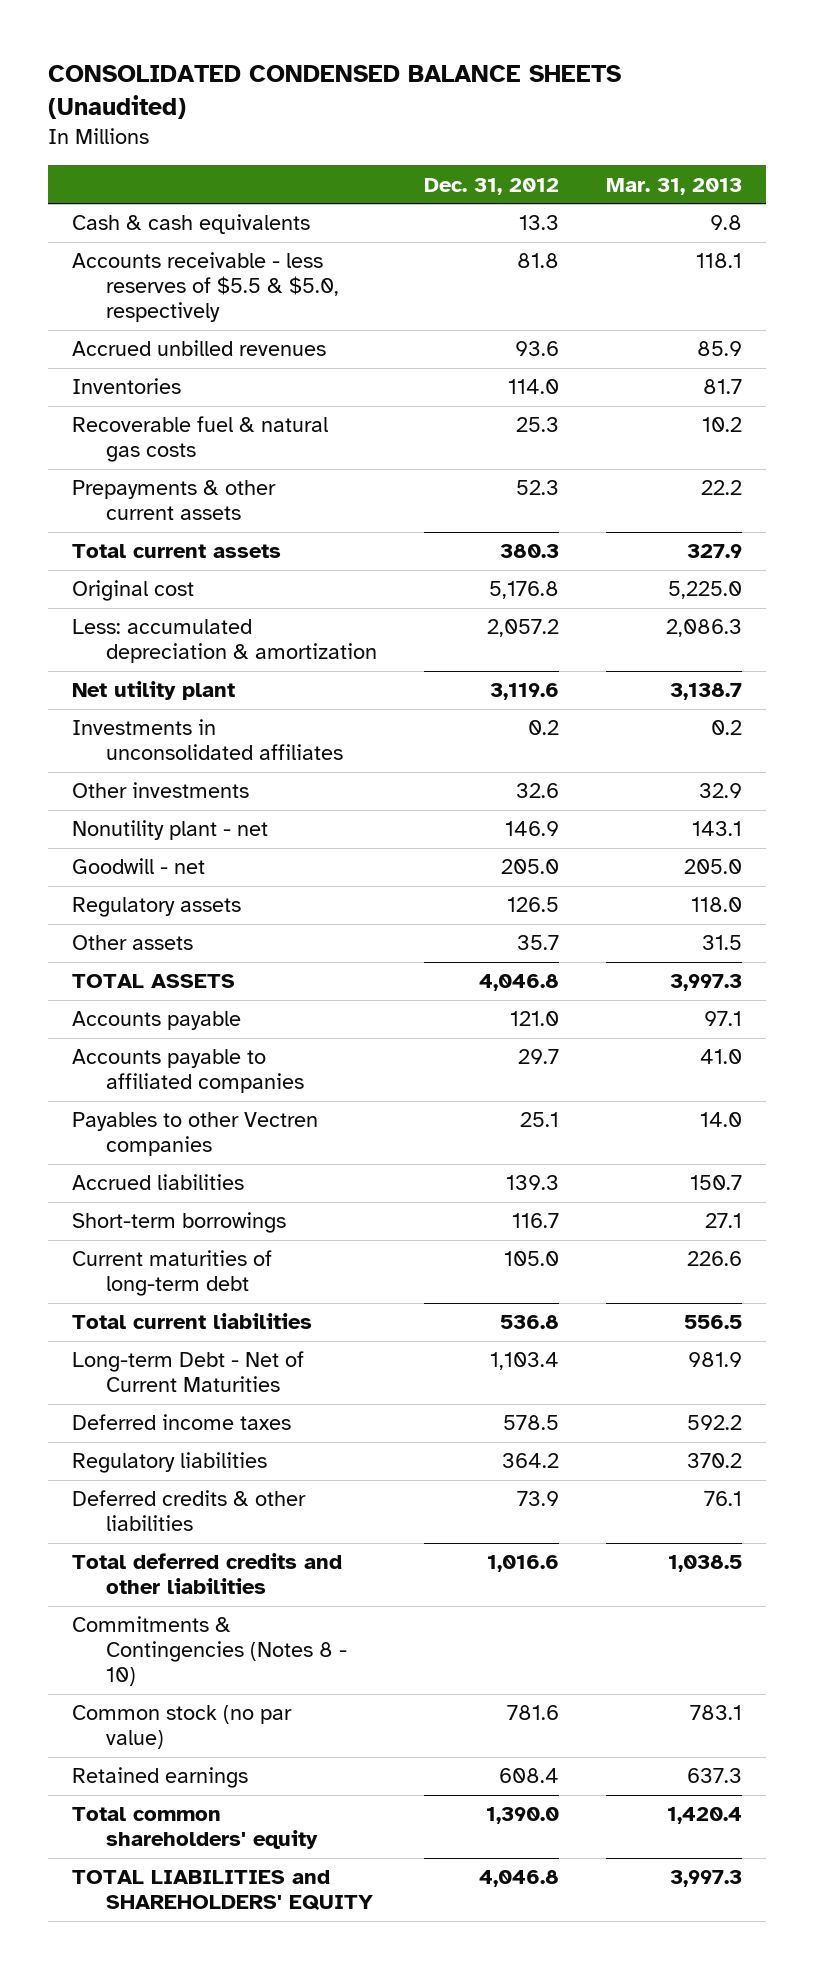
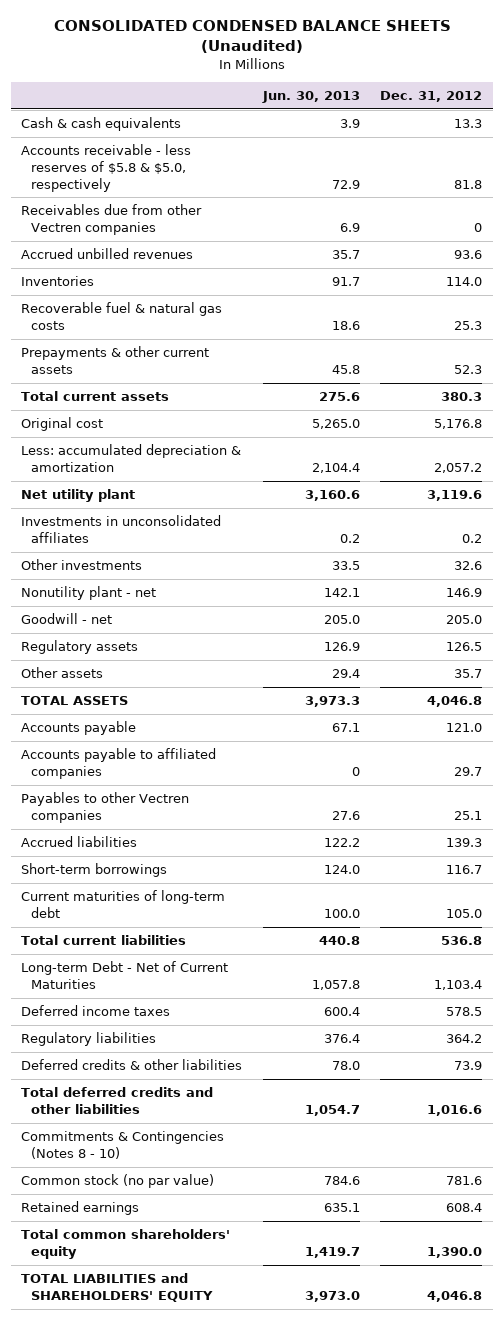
[605,177,742,195] Mar. 31, 2013 -> none
none -> [261,90,360,103] Jun. 30, 2013
[71,252,339,323] Accounts receivable - less reserves of $5.5 & $5.0, respectively -> [20,144,191,192] Accounts receivable - less reserves of $5.8 & $5.0, respectively
none -> [20,204,202,235] Receivables due from other Vectren companies

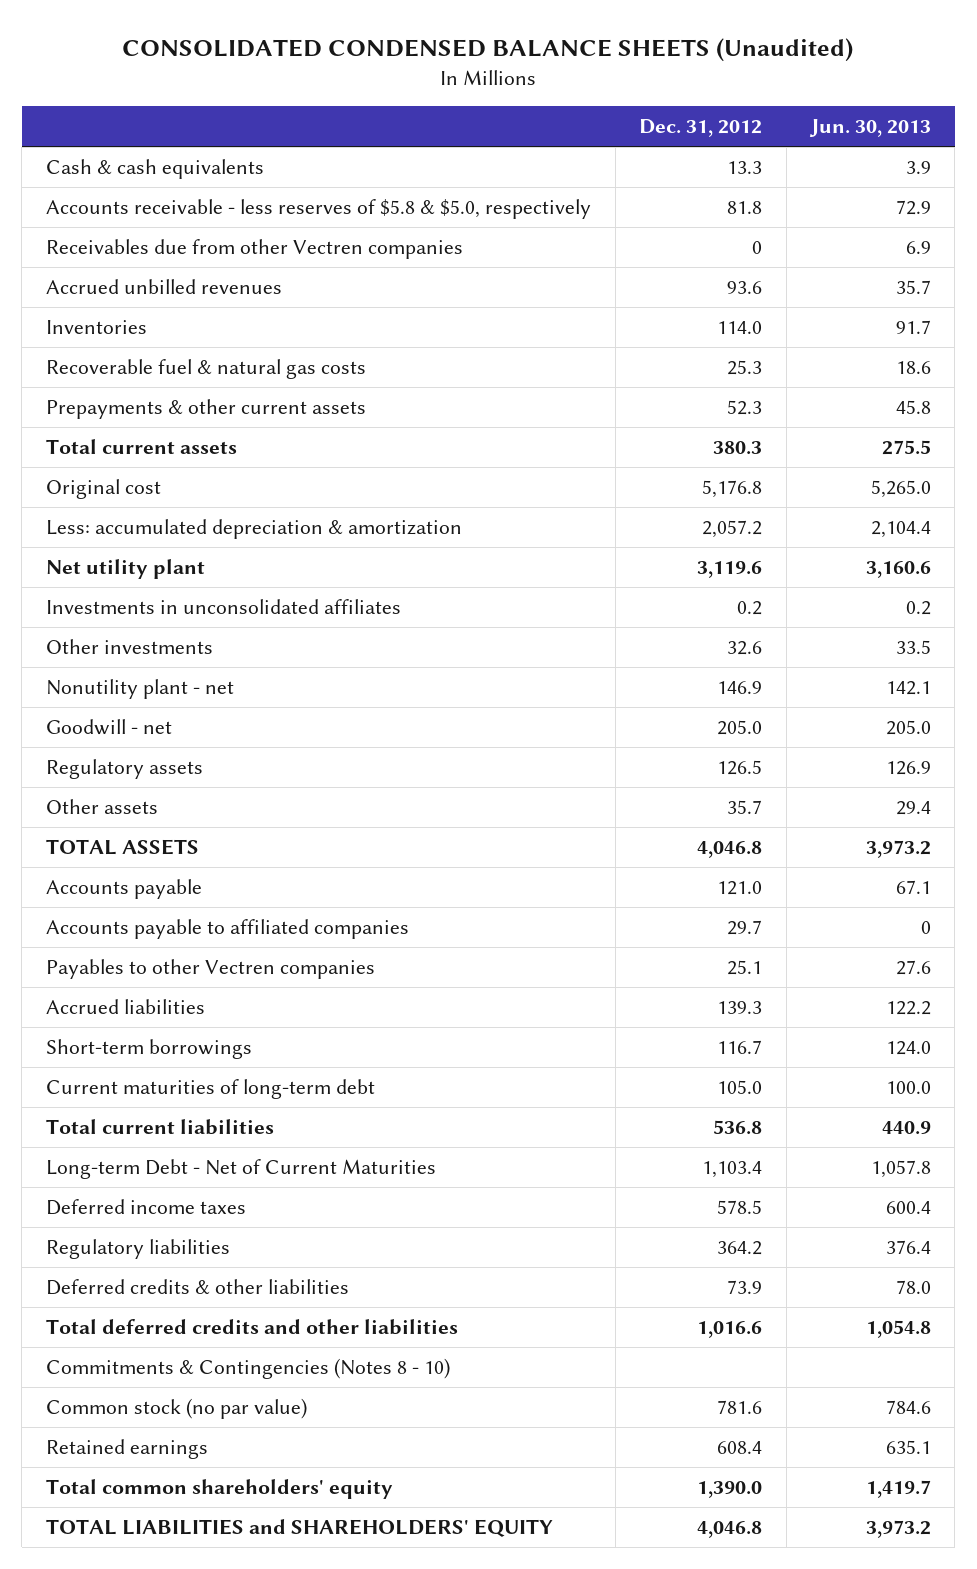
[318,392,360,402] 275.6 -> [881,439,931,455] 275.5
[304,696,360,708] 3,973.3 -> [865,839,931,858] 3,973.2
[318,936,360,946] 440.8 -> [881,1120,931,1135] 440.9
[304,1104,360,1116] 1,054.7 -> [865,1319,931,1338] 1,054.8
[304,1290,360,1302] 3,973.0 -> [865,1519,931,1538] 3,973.2

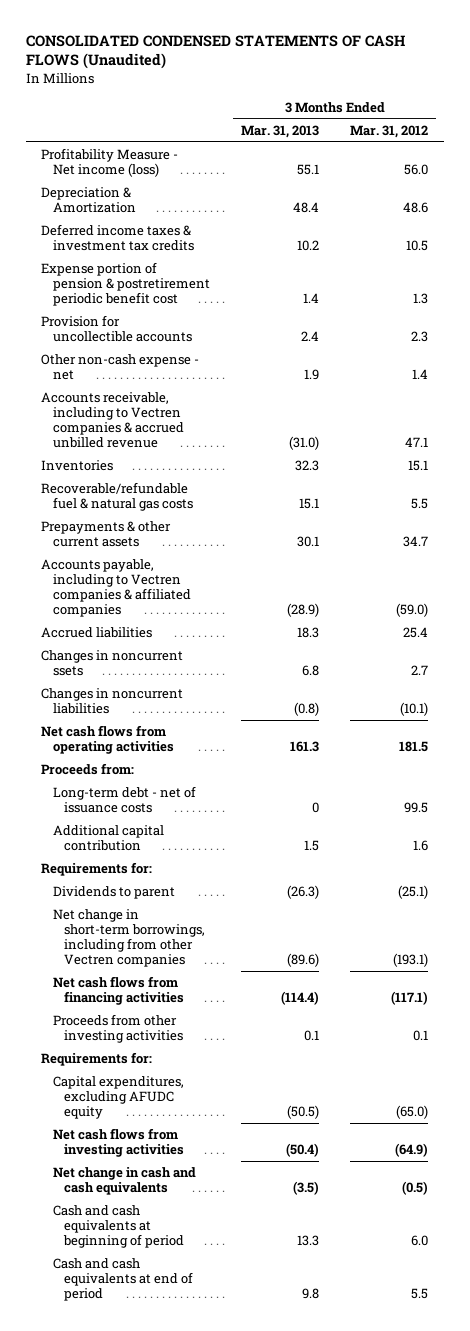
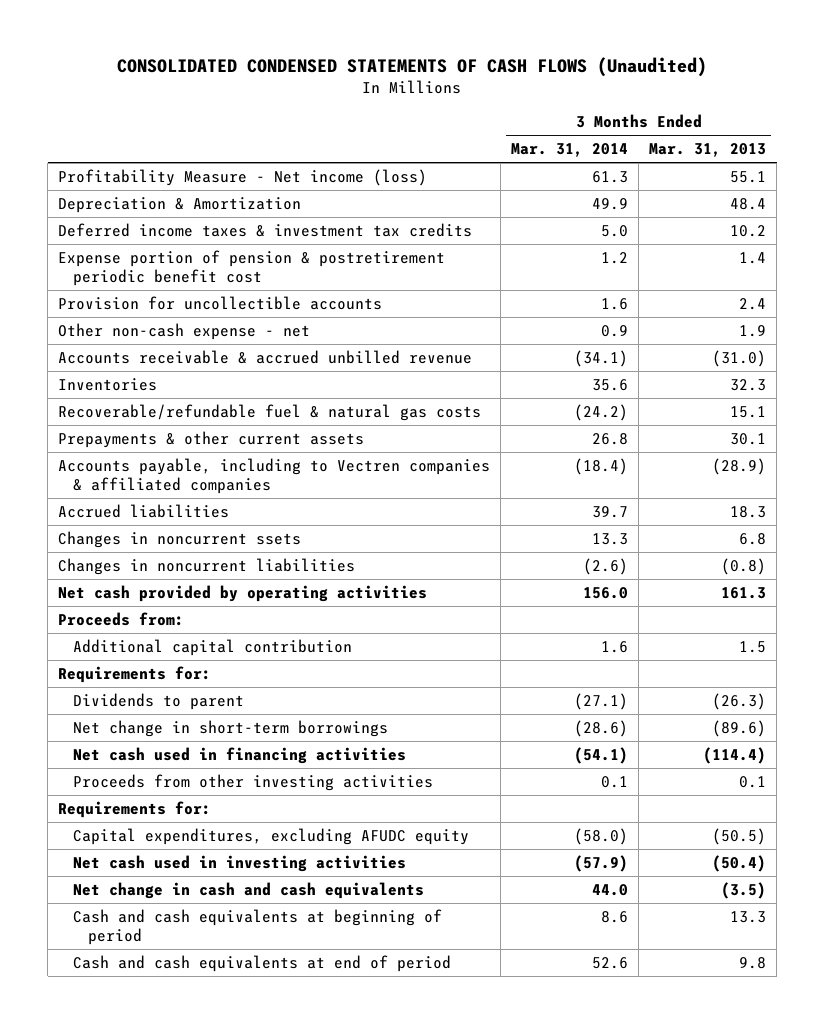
[350,124,429,138] Mar. 31, 2012 -> none
none -> [511,143,629,158] Mar. 31, 2014
[41,392,184,448] Accounts receivable, including to Vectren companies & accrued unbilled revenue -> [58,349,473,364] Accounts receivable & accrued unbilled revenue
[41,725,174,754] Net cash flows from operating activities -> [58,584,428,602] Net cash provided by operating activities
[52,786,196,813] Long-term debt - net of issuance costs -> none
[52,909,206,967] Net change in short-term borrowings, including from other Vectren companies -> [73,719,389,737] Net change in short-term borrowings
[52,976,185,1005] Net cash flows from financing activities -> [73,746,407,764] Net cash used in financing activities
[52,1128,185,1157] Net cash flows from investing activities -> [73,854,407,872] Net cash used in investing activities

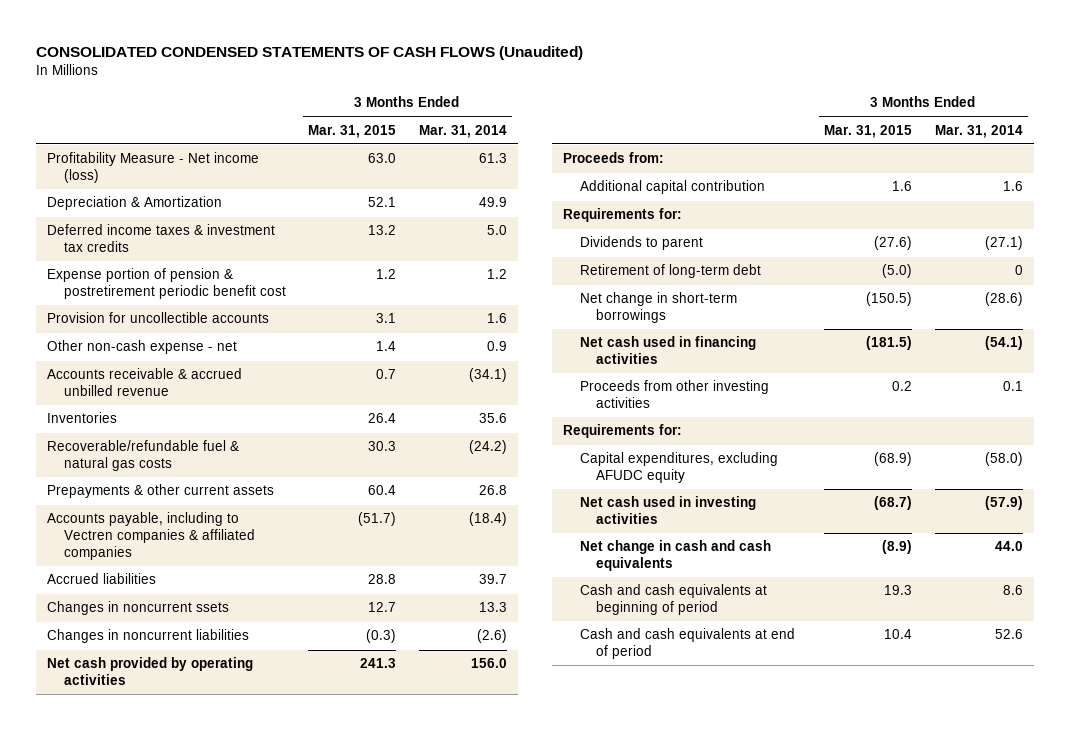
[649,143,767,158] Mar. 31, 2013 -> none
none -> [308,124,397,138] Mar. 31, 2015
none -> [579,264,761,279] Retirement of long-term debt

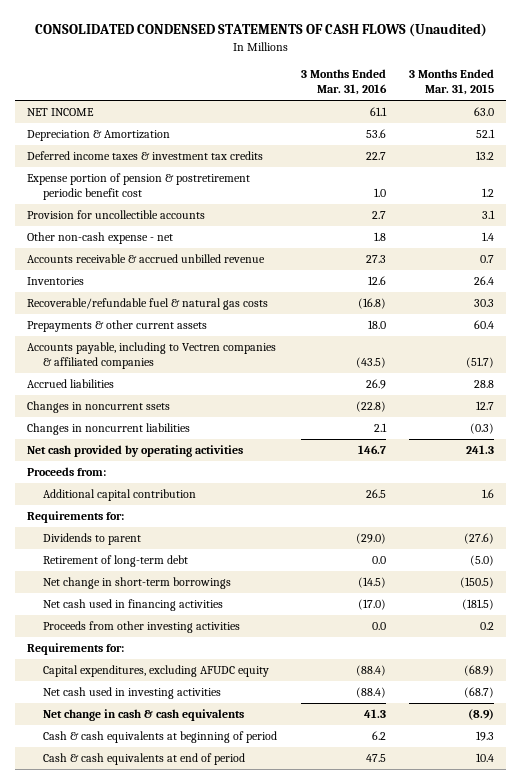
[418,124,507,138] Mar. 31, 2014 -> none
none -> [300,69,387,96] 3 Months Ended Mar. 31, 2016
[47,152,260,184] Profitability Measure - Net income (loss) -> [27,108,95,117] NET INCOME
[579,540,771,572] Net change in cash and cash equivalents -> [43,709,245,722] Net change in cash & cash equivalents
[579,584,767,616] Cash and cash equivalents at beginning of period -> [43,731,278,744] Cash & cash equivalents at beginning of period
[579,628,795,660] Cash and cash equivalents at end of period -> [43,753,246,766] Cash & cash equivalents at end of period

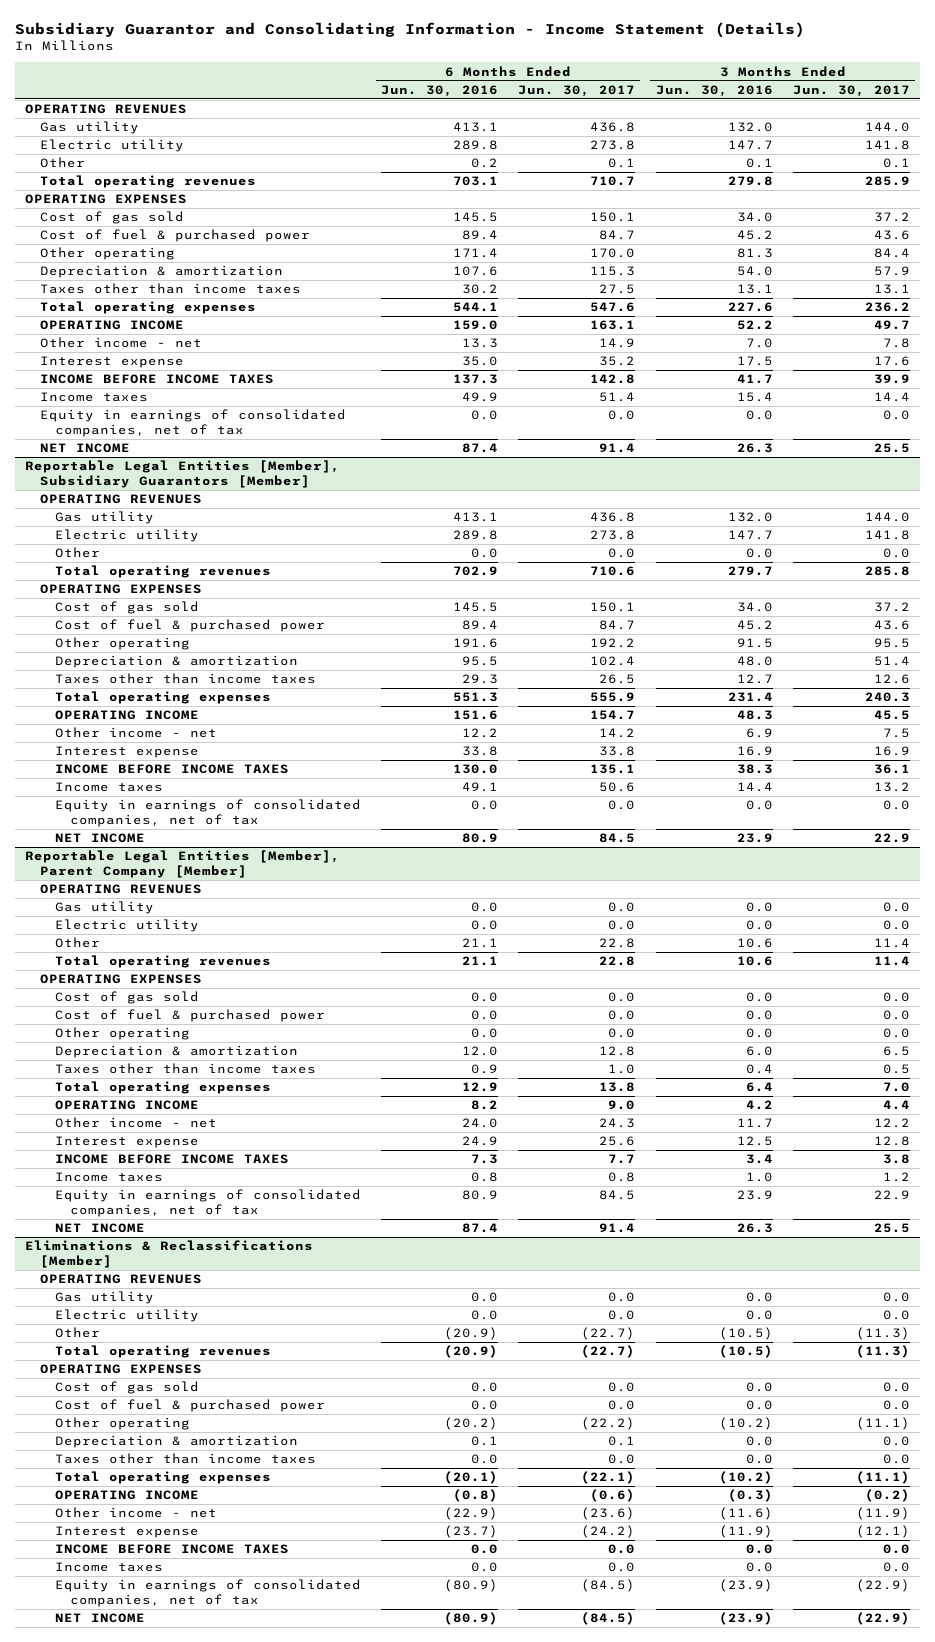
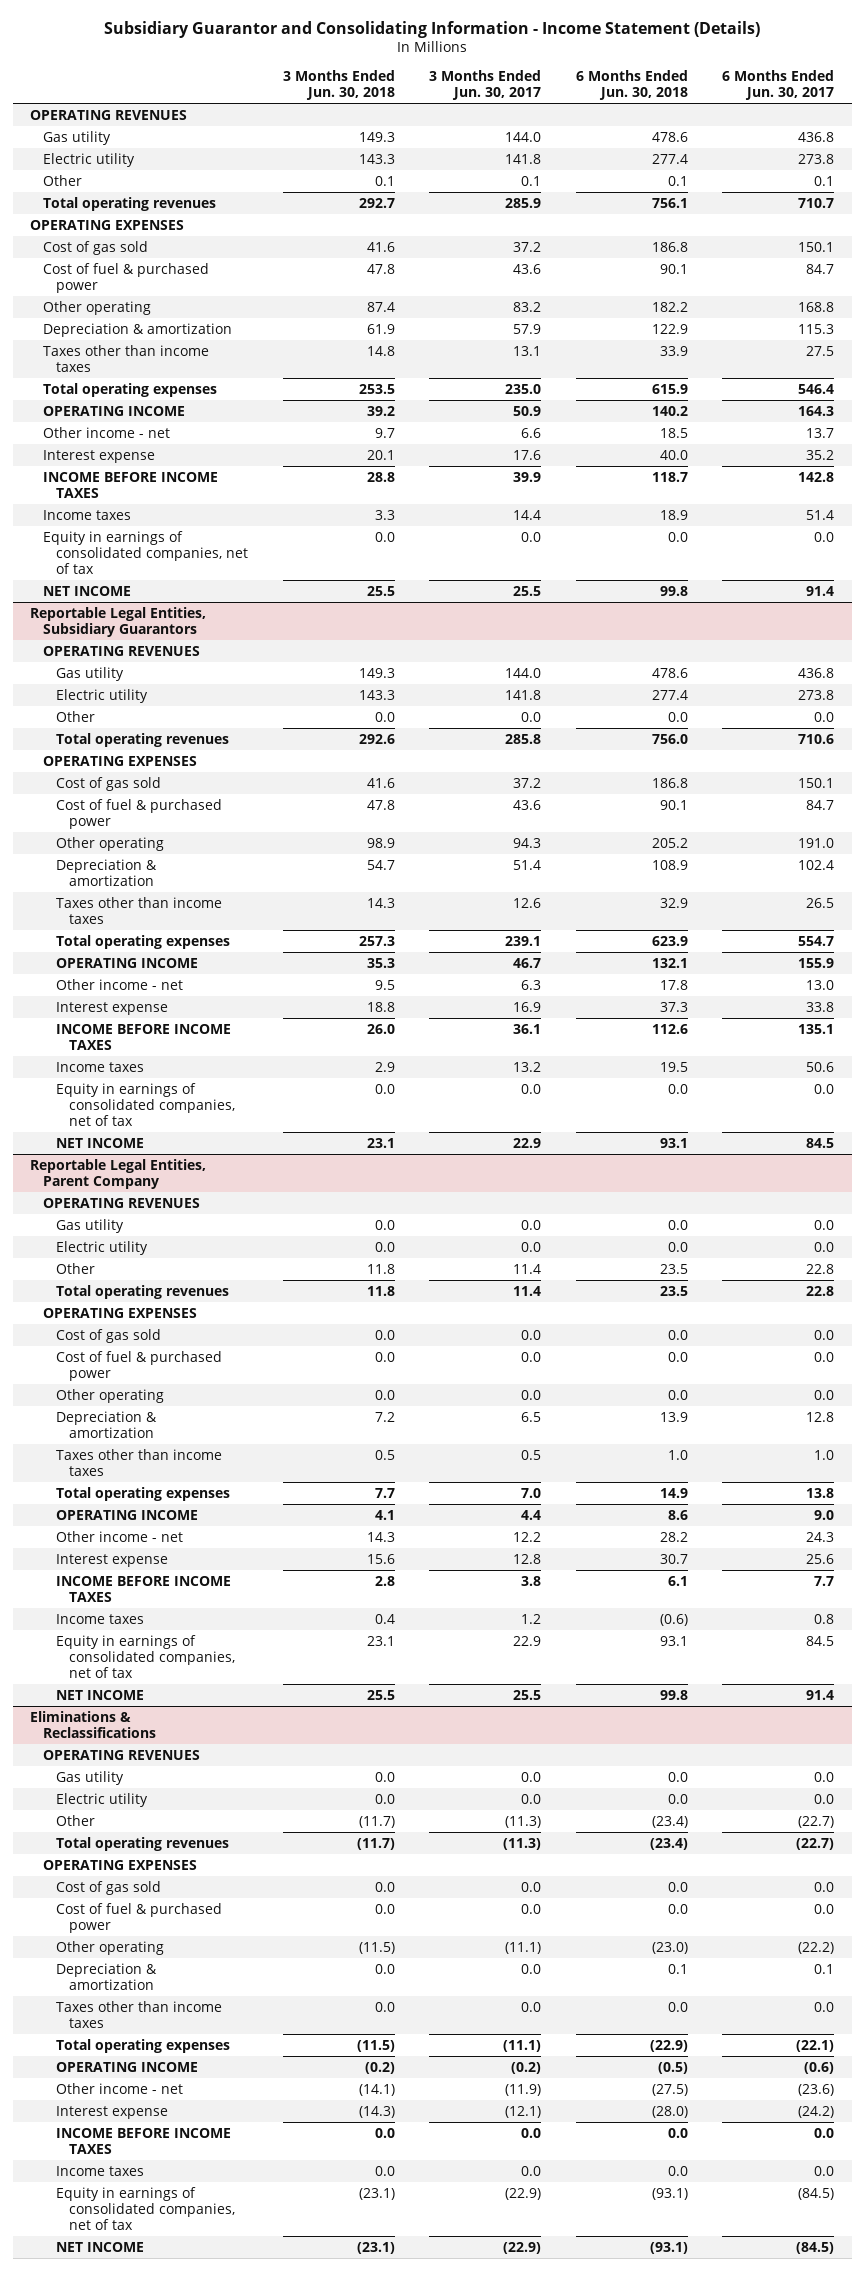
[381,84,499,97] Jun. 30, 2016 -> none
[655,84,773,97] Jun. 30, 2016 -> none
none -> [282,70,395,101] 3 Months Ended Jun. 30, 2018
none -> [575,70,688,101] 6 Months Ended Jun. 30, 2018
[590,248,636,259] 170.0 -> [798,301,835,312] 168.8
[873,248,910,259] 84.4 -> [513,301,542,312] 83.2
[590,302,636,313] 547.6 -> [798,383,835,394] 546.4
[864,302,910,313] 236.2 -> [505,383,542,394] 235.0
[590,320,636,331] 163.1 -> [798,405,835,416] 164.3
[873,320,910,331] 49.7 -> [513,405,542,416] 50.9
[599,338,636,349] 14.9 -> [806,427,835,438] 13.7
[882,338,910,349] 7.8 -> [521,427,542,438] 6.6
[25,460,341,489] Reportable Legal Entities [Member], Subsidiary Guarantors [Member] -> [30,606,207,637] Reportable Legal Entities, Subsidiary Guarantors
[590,638,636,649] 192.2 -> [798,837,835,848] 191.0
[873,638,910,649] 95.5 -> [513,837,542,848] 94.3
[590,692,636,703] 555.9 -> [798,935,835,946] 554.7
[864,692,910,703] 240.3 -> [505,935,542,946] 239.1
[590,710,636,721] 154.7 -> [798,957,835,968] 155.9
[873,710,910,721] 45.5 -> [513,957,542,968] 46.7
[599,728,636,739] 14.2 -> [806,979,835,990] 13.0
[882,728,910,739] 7.5 -> [521,979,542,990] 6.3
[25,850,341,879] Reportable Legal Entities [Member], Parent Company [Member] -> [30,1158,207,1189] Reportable Legal Entities, Parent Company
[25,1240,314,1269] Eliminations & Reclassifications [Member] -> [30,1710,157,1738] Eliminations & Reclassifications

